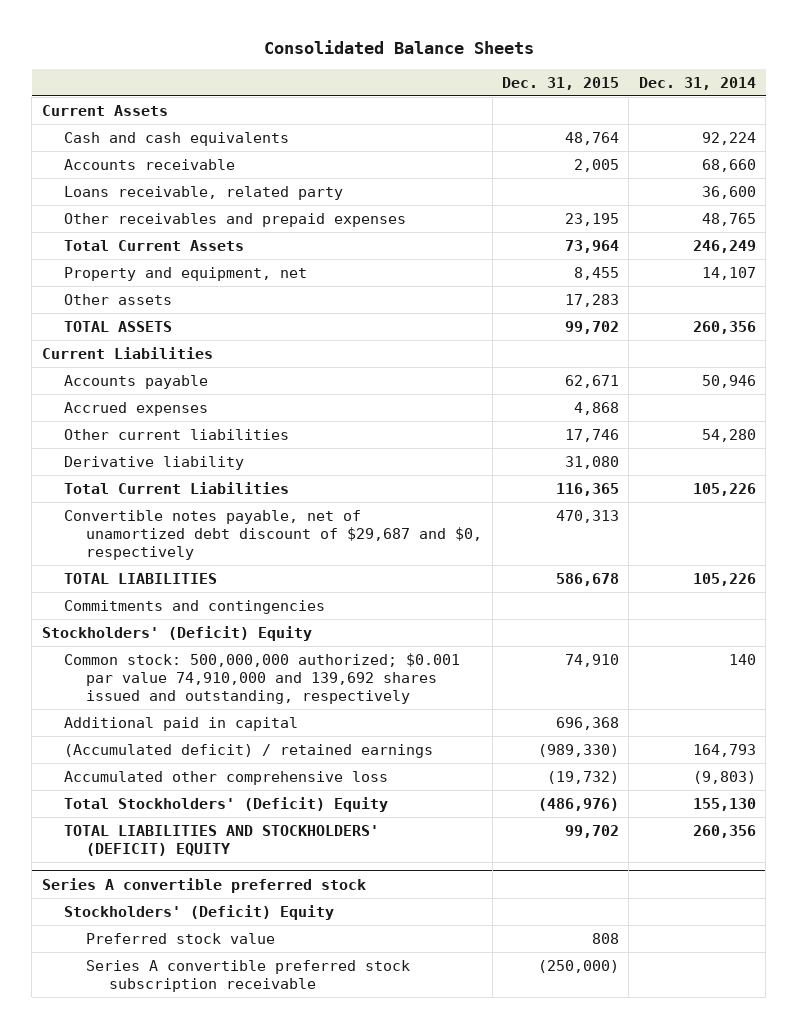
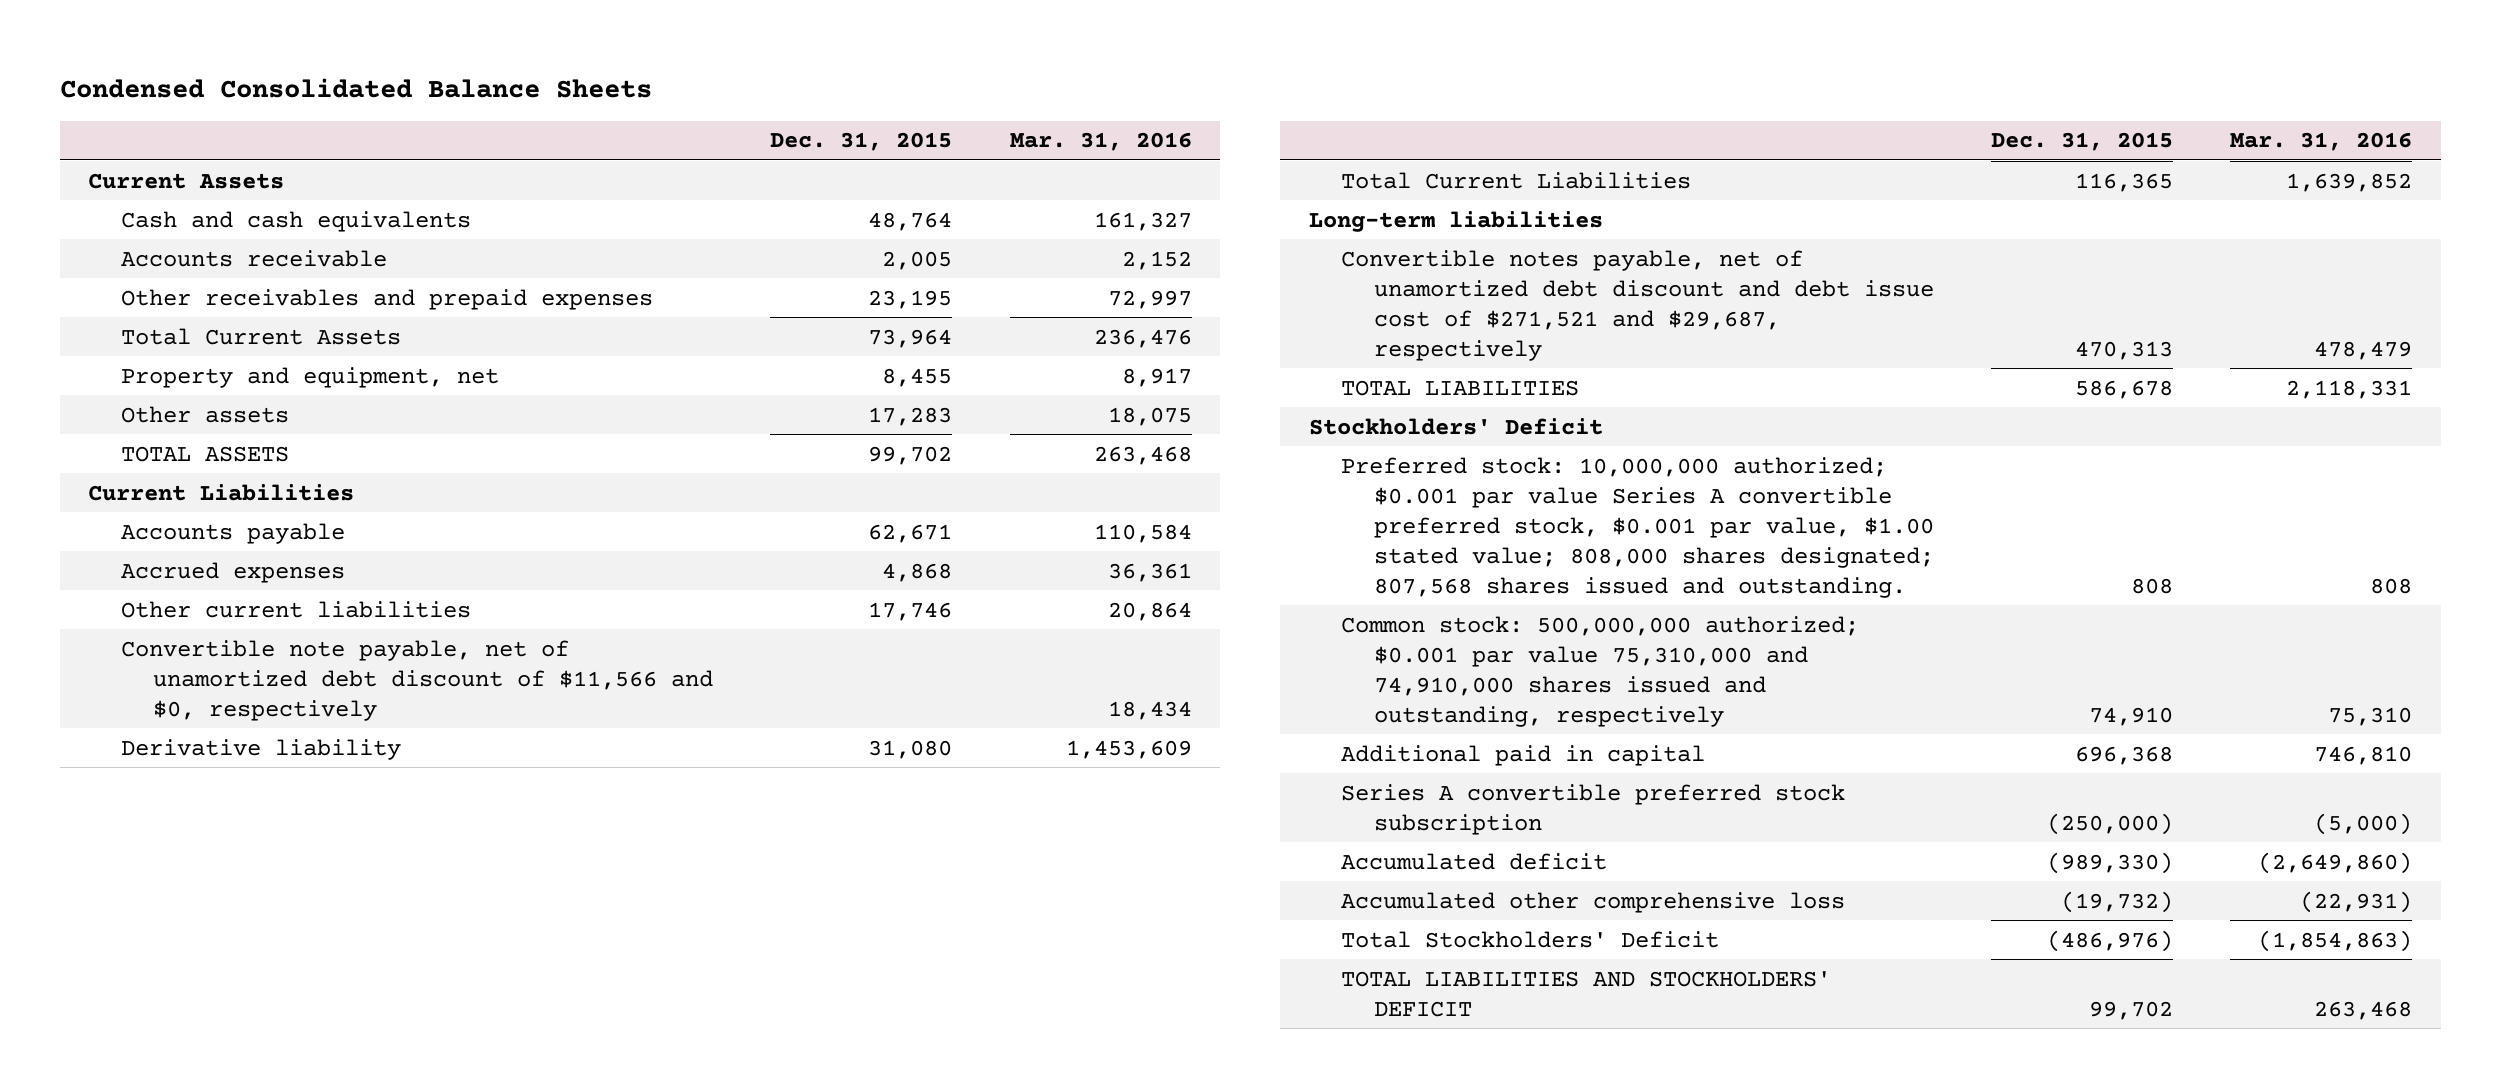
[263,40,534,55] Consolidated Balance Sheets -> [59,77,652,98] Condensed Consolidated Balance Sheets
[638,76,756,90] Dec. 31, 2014 -> none
none -> [1009,132,1192,152] Mar. 31, 2016
[63,185,343,200] Loans receivable, related party -> none
none -> [120,639,714,721] Convertible note payable, net of unamortized debt discount of $11,566 and $0, respectively
none -> [1308,210,1603,232] Long-term liabilities
[63,509,483,560] Convertible notes payable, net of unamortized debt discount of $29,687 and $0, respectively -> [1341,249,1934,361] Convertible notes payable, net of unamortized debt discount and debt issue cost of $271,521 and $29,687, respectively
[63,599,325,614] Commitments and contingencies -> none
[41,625,312,641] Stockholders' (Deficit) Equity -> [1308,417,1603,435] Stockholders' Deficit
none -> [1341,456,1934,598] Preferred stock: 10,000,000 authorized; $0.001 par value Series A convertible preferred stock, $0.001 par value, $1.00 stated value; 808,000 shares designated; 807,568 shares issued and outstanding.
[63,652,460,704] Common stock: 500,000,000 authorized; $0.001 par value 74,910,000 and 139,692 shares issued and outstanding, respectively -> [1341,615,1860,727] Common stock: 500,000,000 authorized; $0.001 par value 75,310,000 and 74,910,000 shares issued and outstanding, respectively
none -> [1341,783,1846,835] Series A convertible preferred stock subscription
[63,743,433,758] (Accumulated deficit) / retained earnings -> [1341,852,1608,870] Accumulated deficit
[41,877,366,893] Series A convertible preferred stock -> none
[63,904,334,920] Stockholders' (Deficit) Equity -> none
[86,932,276,944] Preferred stock value -> none
[86,959,411,992] Series A convertible preferred stock subscription receivable -> none
[63,796,388,812] Total Stockholders' (Deficit) Equity -> [1341,930,1720,948] Total Stockholders' Deficit
[63,824,379,856] TOTAL LIABILITIES AND STOCKHOLDERS' (DEFICIT) EQUITY -> [1341,970,1832,1017] TOTAL LIABILITIES AND STOCKHOLDERS' DEFICIT

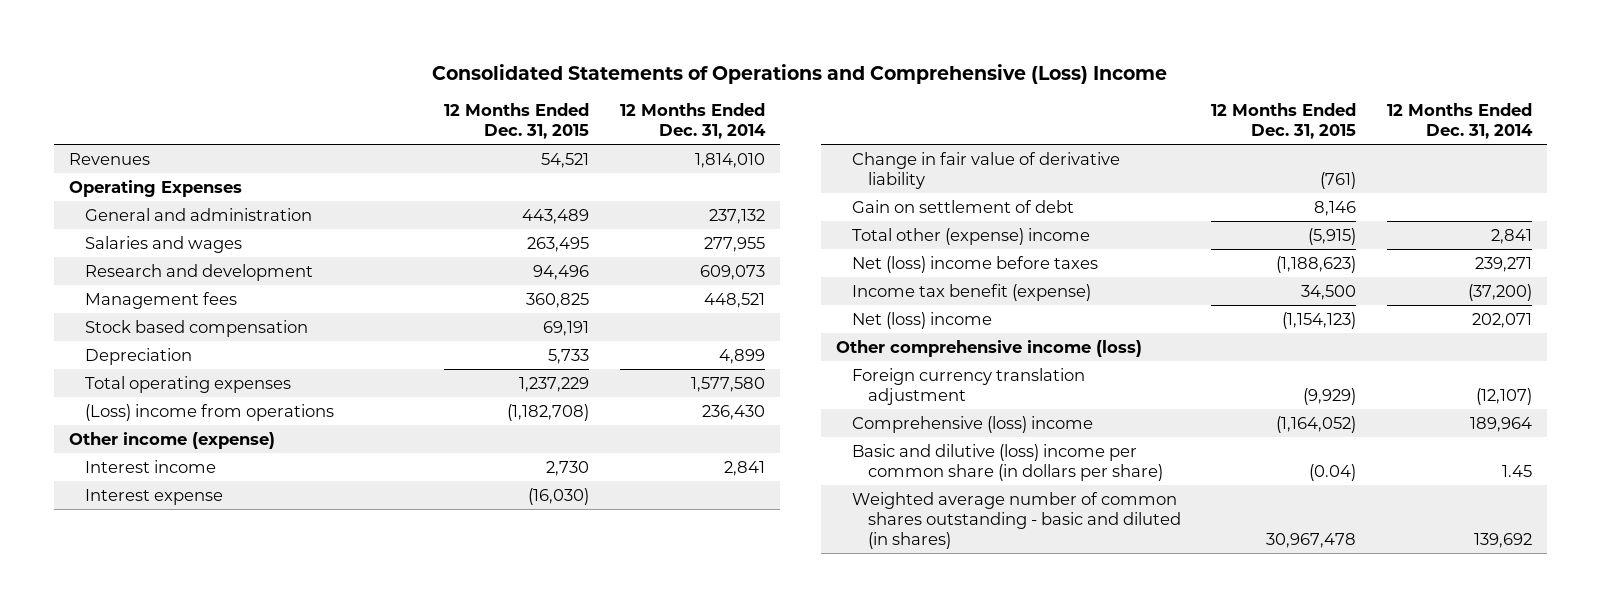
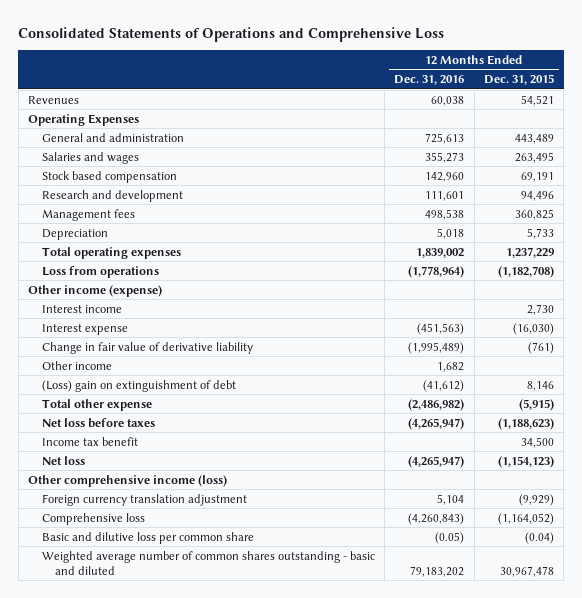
[432,63,1168,84] Consolidated Statements of Operations and Comprehensive (Loss) Income -> [18,26,445,42] Consolidated Statements of Operations and Comprehensive Loss
[619,103,766,140] 12 Months Ended Dec. 31, 2014 -> none
none -> [394,74,465,85] Dec. 31, 2016
[85,319,309,337] Stock based compensation -> [41,170,177,183] Stock based compensation
[85,403,335,421] (Loss) income from operations -> [41,265,159,278] Loss from operations
none -> [41,360,112,370] Other income
[852,199,1075,213] Gain on settlement of debt -> [41,379,236,392] (Loss) gain on extinguishment of debt
[852,227,1091,245] Total other (expense) income -> [41,398,152,411] Total other expense
[852,255,1099,273] Net (loss) income before taxes -> [41,417,155,428] Net loss before taxes
[852,283,1092,301] Income tax benefit (expense) -> [41,436,138,446] Income tax benefit
[852,311,993,329] Net (loss) income -> [41,455,85,465] Net loss
[852,415,1094,433] Comprehensive (loss) income -> [41,512,145,525] Comprehensive loss
[852,443,1164,481] Basic and dilutive (loss) income per common share (in dollars per share) -> [41,531,254,544] Basic and dilutive loss per common share
[852,491,1182,549] Weighted average number of common shares outstanding - basic and diluted (in shares) -> [41,550,375,575] Weighted average number of common shares outstanding - basic and diluted

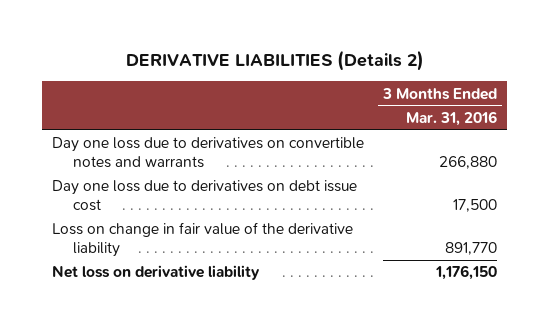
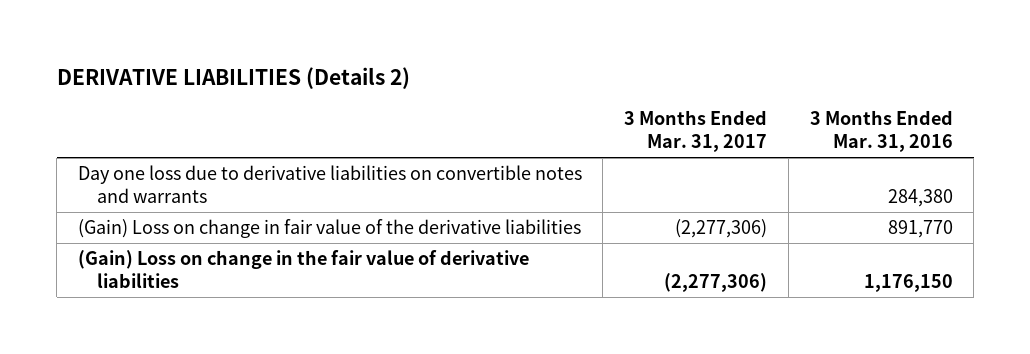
none -> [624,110,768,153] 3 Months Ended Mar. 31, 2017
[51,180,357,212] Day one loss due to derivatives on debt issue cost -> none
[51,137,364,169] Day one loss due to derivatives on convertible notes and warrants -> [77,165,582,204] Day one loss due to derivative liabilities on convertible notes and warrants
[439,156,498,170] 266,880 -> [887,189,953,208] 284,380
[51,222,353,258] Loss on change in fair value of the derivative liability -> [77,219,581,239] (Gain) Loss on change in fair value of the derivative liabilities
[51,265,260,281] Net loss on derivative liability -> [77,250,529,289] (Gain) Loss on change in the fair value of derivative liabilities

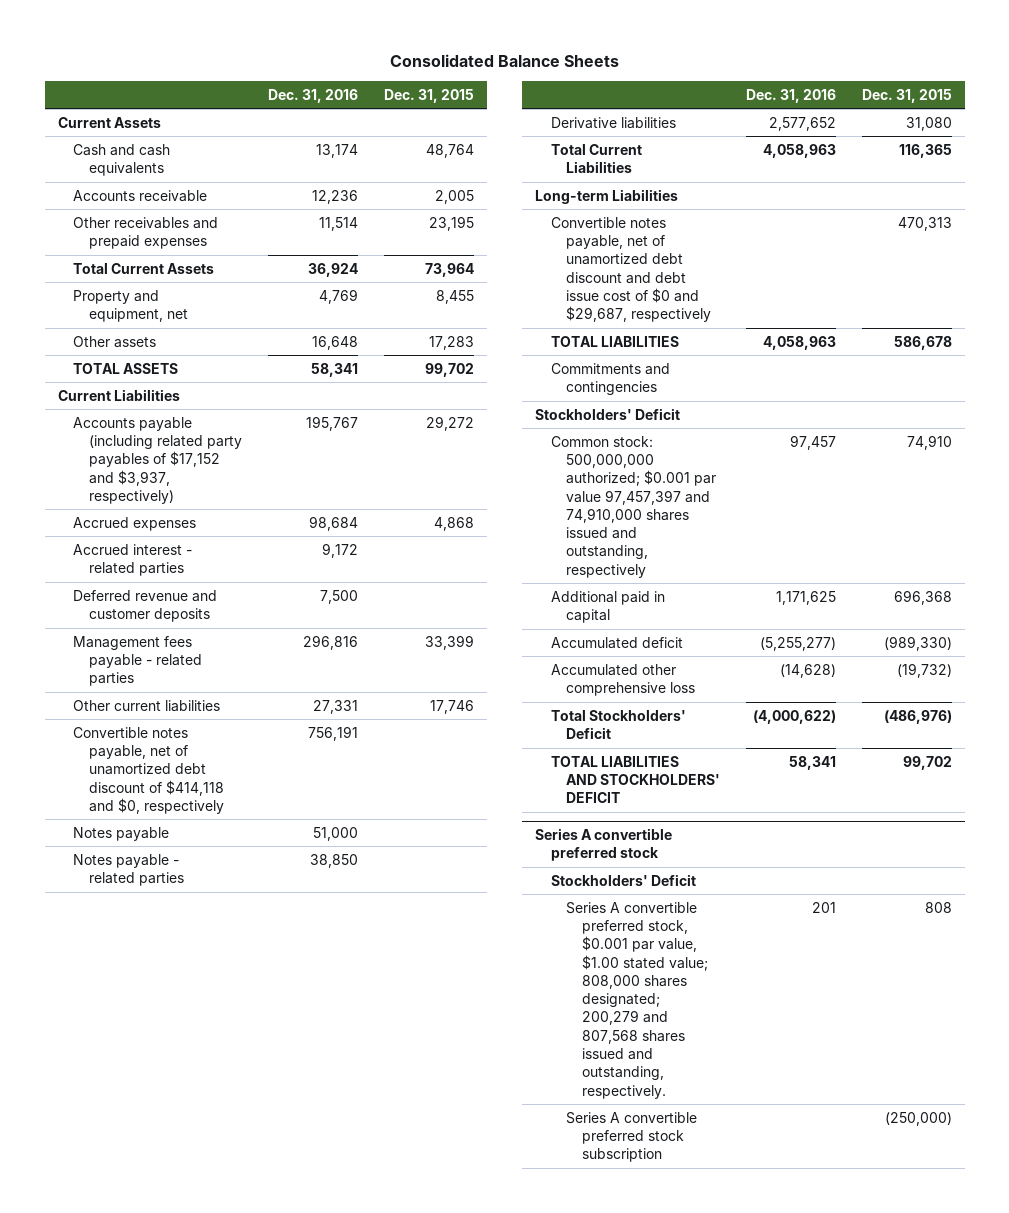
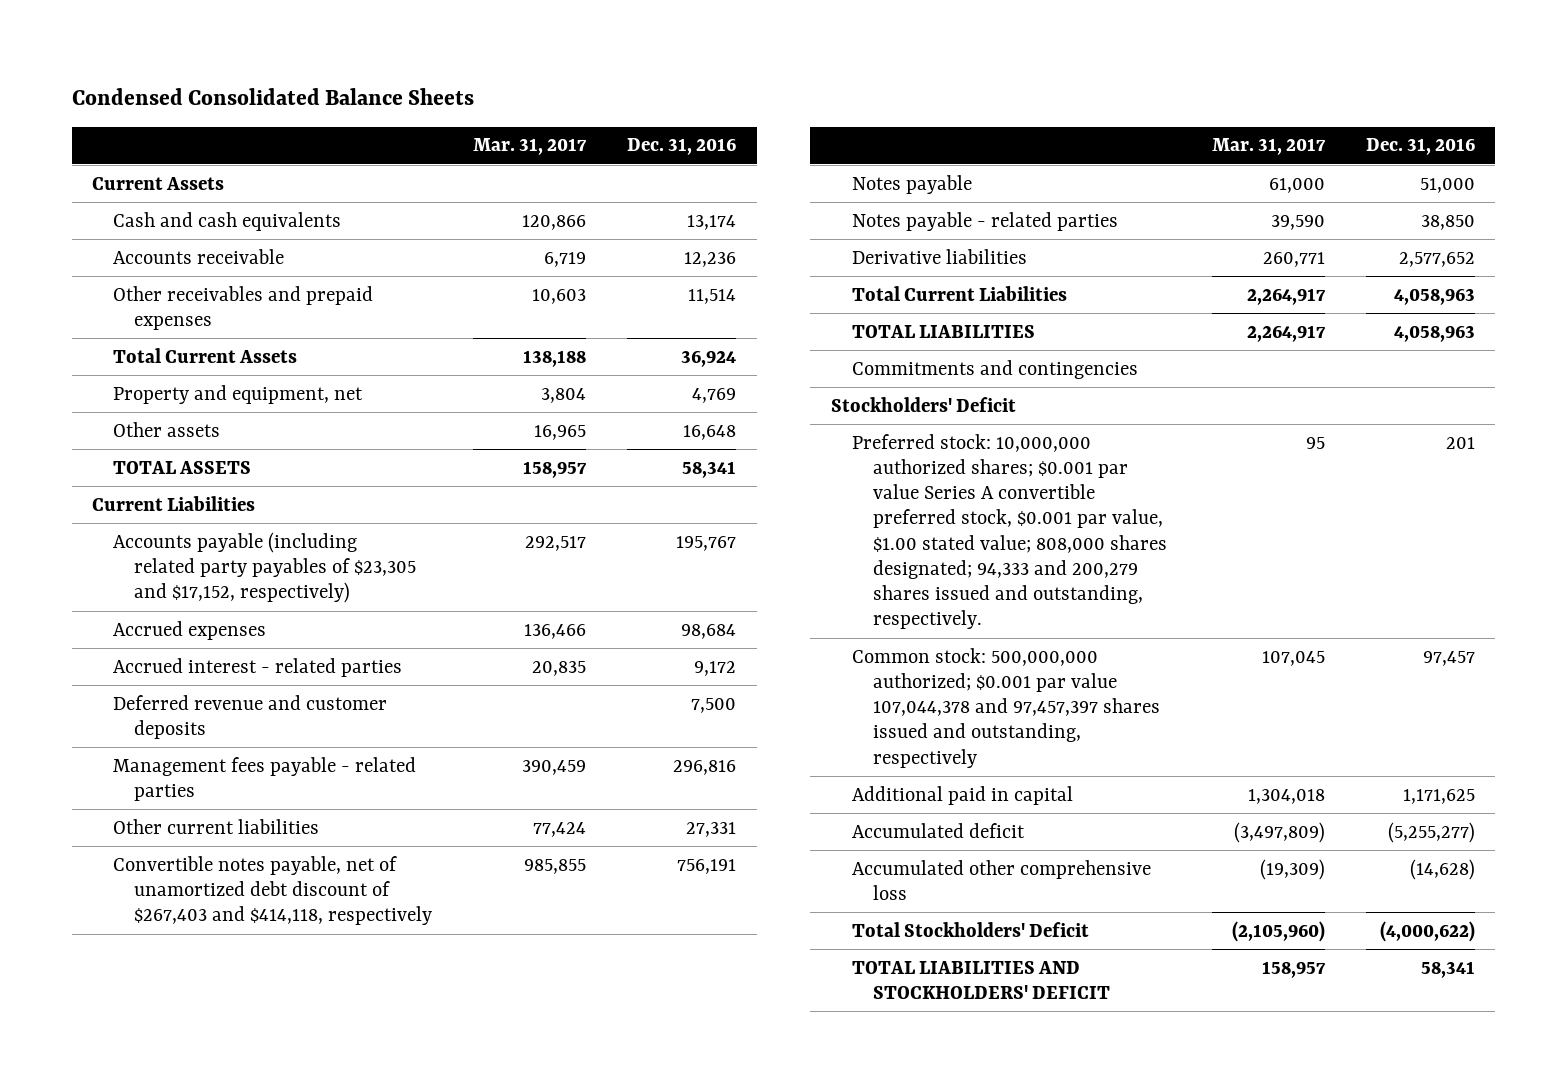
[389,53,619,67] Consolidated Balance Sheets -> [71,88,474,106] Condensed Consolidated Balance Sheets
[384,88,475,103] Dec. 31, 2015 -> none
none -> [473,138,588,156] Mar. 31, 2017
[73,416,242,504] Accounts payable (including related party payables of $17,152 and $3,937, respectively) -> [113,531,417,604] Accounts payable (including related party payables of $23,305 and $17,152, respectively)
[73,726,224,814] Convertible notes payable, net of unamortized debt discount of $414,118 and $0, respectively -> [113,855,433,926] Convertible notes payable, net of unamortized debt discount of $267,403 and $414,118, respectively
[535,188,679,204] Long-term Liabilities -> none
[550,216,712,323] Convertible notes payable, net of unamortized debt discount and debt issue cost of $0 and $29,687, respectively -> none
none -> [851,433,1167,630] Preferred stock: 10,000,000 authorized shares; $0.001 par value Series A convertible preferred stock, $0.001 par value, $1.00 stated value; 808,000 shares designated; 94,333 and 200,279 shares issued and outstanding, respectively.
[550,435,717,578] Common stock: 500,000,000 authorized; $0.001 par value 97,457,397 and 74,910,000 shares issued and outstanding, respectively -> [851,647,1160,768] Common stock: 500,000,000 authorized; $0.001 par value 107,044,378 and 97,457,397 shares issued and outstanding, respectively
[535,827,673,862] Series A convertible preferred stock -> none
[550,873,696,886] Stockholders' Deficit -> none
[566,901,708,1099] Series A convertible preferred stock, $0.001 par value, $1.00 stated value; 808,000 shares designated; 200,279 and 807,568 shares issued and outstanding, respectively. -> none
[566,1111,698,1163] Series A convertible preferred stock subscription -> none

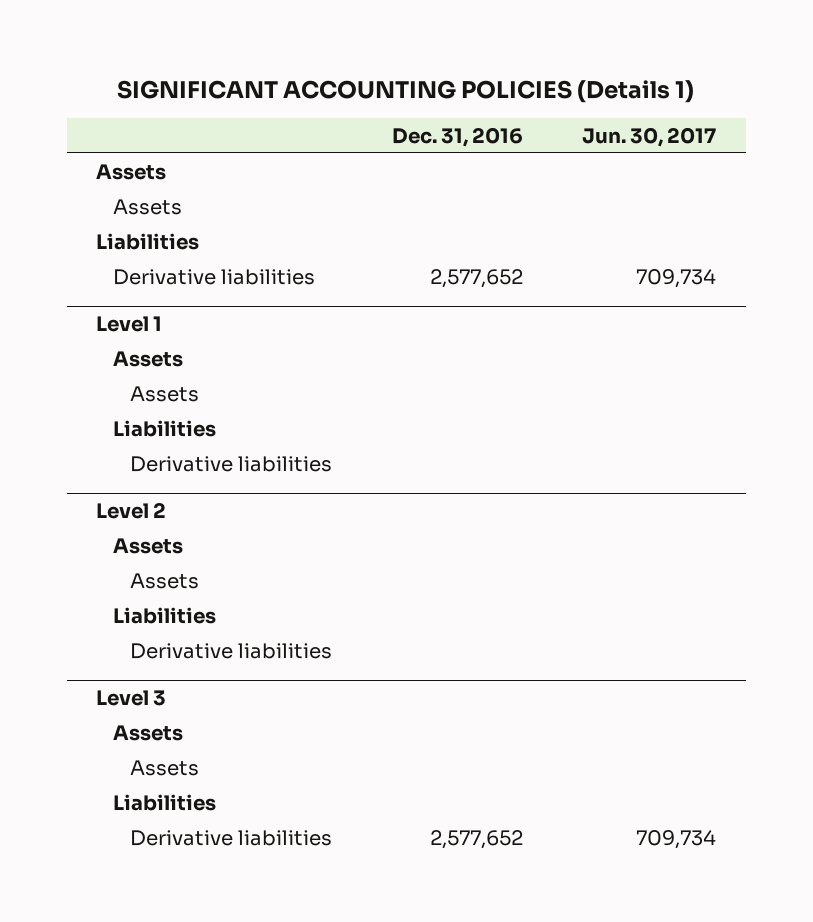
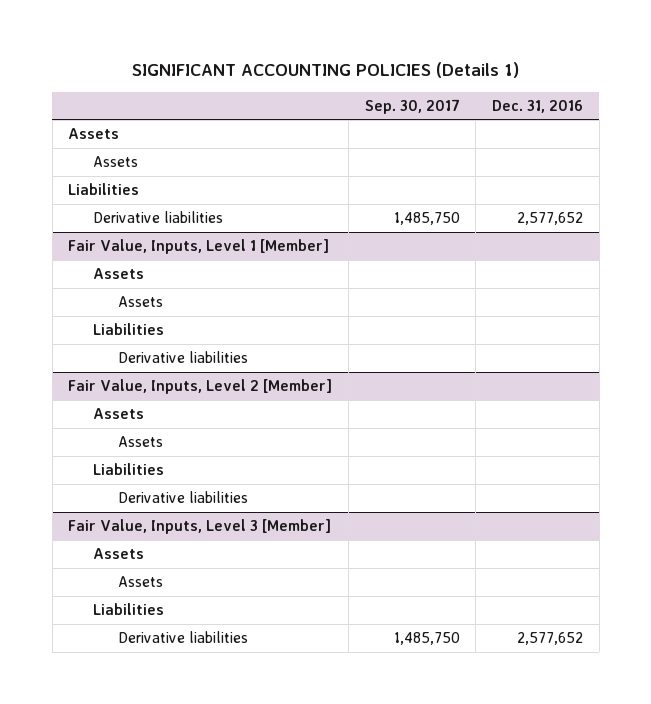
[582,126,717,147] Jun. 30, 2017 -> none
none -> [364,98,460,114] Sep. 30, 2017
[96,315,163,332] Level 1 -> [68,239,330,255] Fair Value, Inputs, Level 1 [Member]
[96,501,167,519] Level 2 -> [68,379,333,395] Fair Value, Inputs, Level 2 [Member]
[96,689,167,706] Level 3 -> [68,519,332,535] Fair Value, Inputs, Level 3 [Member]

